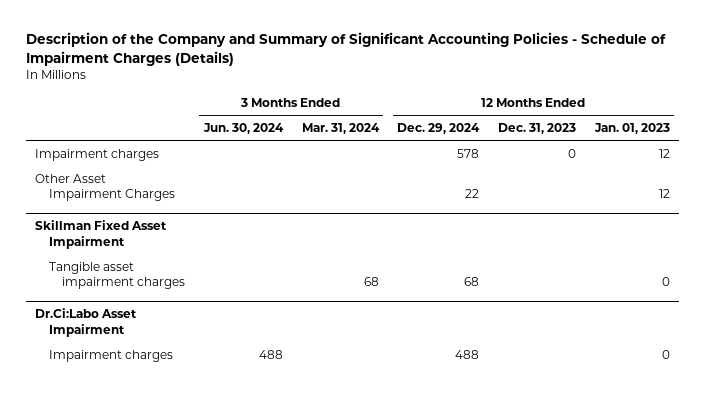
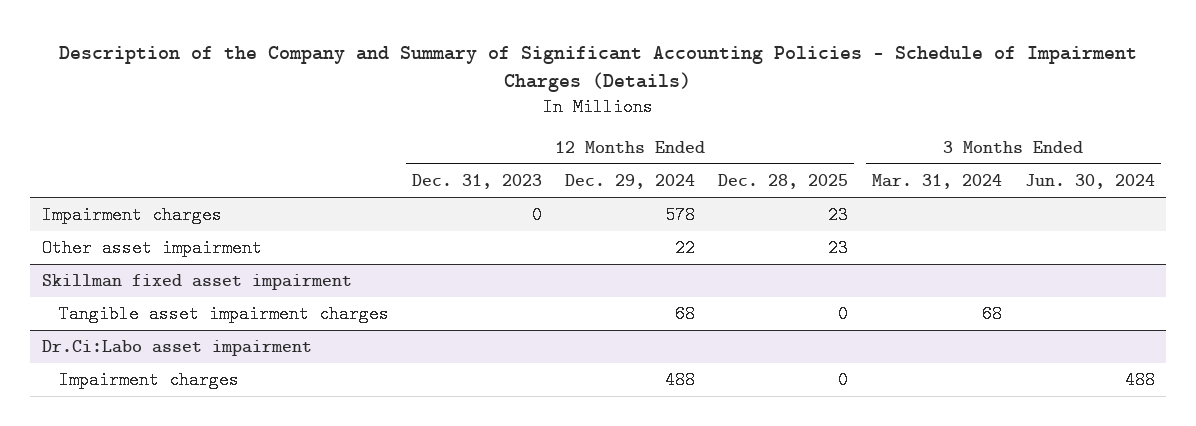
[593,123,670,135] Jan. 01, 2023 -> none
none -> [718,174,849,190] Dec. 28, 2025
[34,173,175,201] Other Asset Impairment Charges -> [41,239,262,258] Other asset impairment
[34,220,167,249] Skillman Fixed Asset Impairment -> [41,274,352,291] Skillman fixed asset impairment
[34,308,137,337] Dr.Ci:Labo Asset Impairment -> [41,340,312,357] Dr.Ci:Labo asset impairment

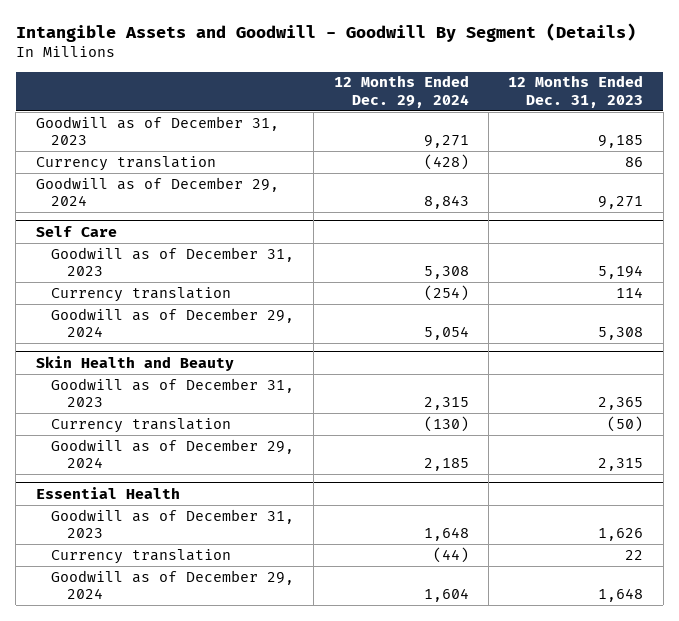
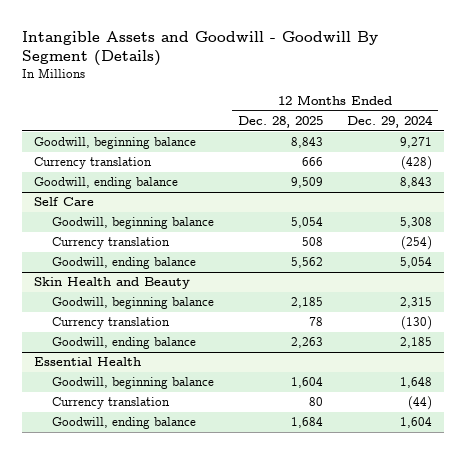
[508,75,644,109] 12 Months Ended Dec. 31, 2023 -> none
none -> [238,116,324,129] Dec. 28, 2025
[35,115,279,146] Goodwill as of December 31, 2023 -> [34,137,197,150] Goodwill, beginning balance
[35,176,279,207] Goodwill as of December 29, 2024 -> [34,177,179,190] Goodwill, ending balance
[51,246,295,277] Goodwill as of December 31, 2023 -> [52,217,215,230] Goodwill, beginning balance
[51,307,295,338] Goodwill as of December 29, 2024 -> [52,257,197,270] Goodwill, ending balance
[51,377,295,408] Goodwill as of December 31, 2023 -> [52,297,215,310] Goodwill, beginning balance
[51,438,295,469] Goodwill as of December 29, 2024 -> [52,337,197,350] Goodwill, ending balance
[51,508,295,539] Goodwill as of December 31, 2023 -> [52,377,215,390] Goodwill, beginning balance
[51,569,295,600] Goodwill as of December 29, 2024 -> [52,417,197,430] Goodwill, ending balance

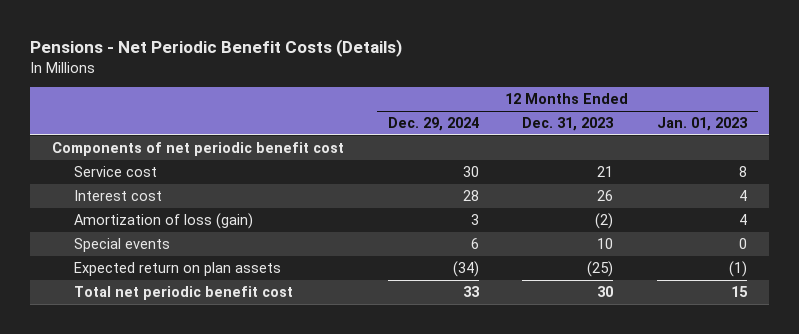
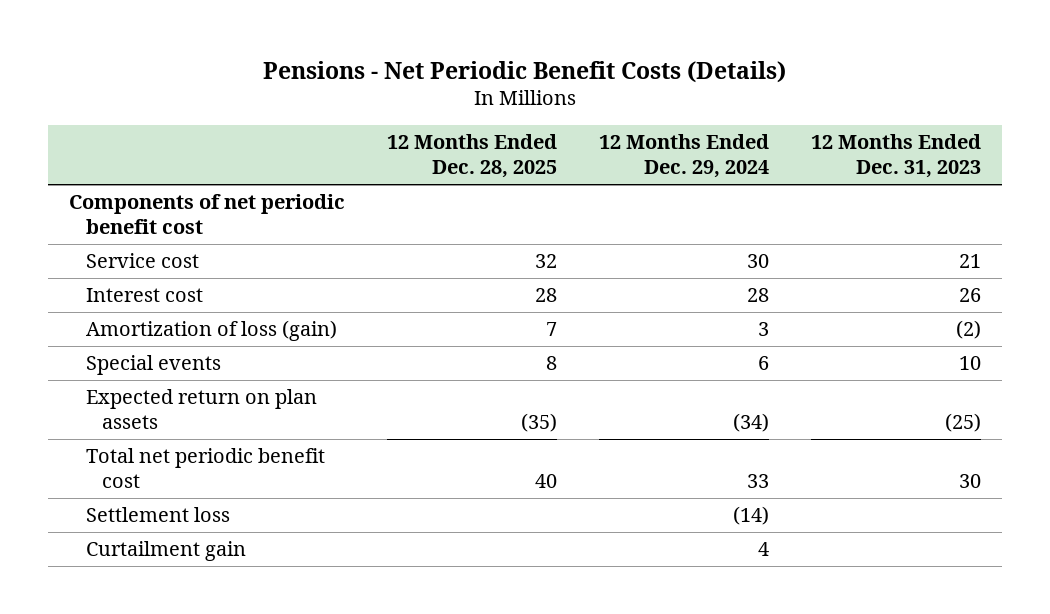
[656,117,748,132] Jan. 01, 2023 -> none
none -> [386,134,557,179] 12 Months Ended Dec. 28, 2025
none -> [85,507,230,523] Settlement loss
none -> [85,541,246,562] Curtailment gain

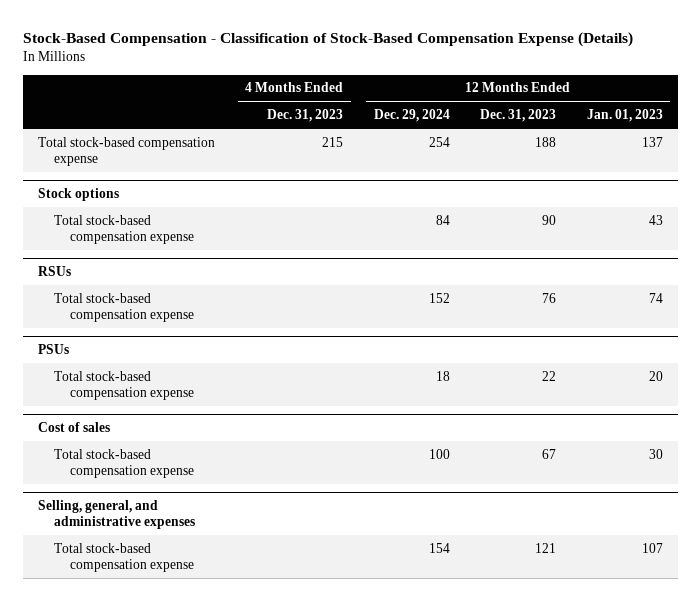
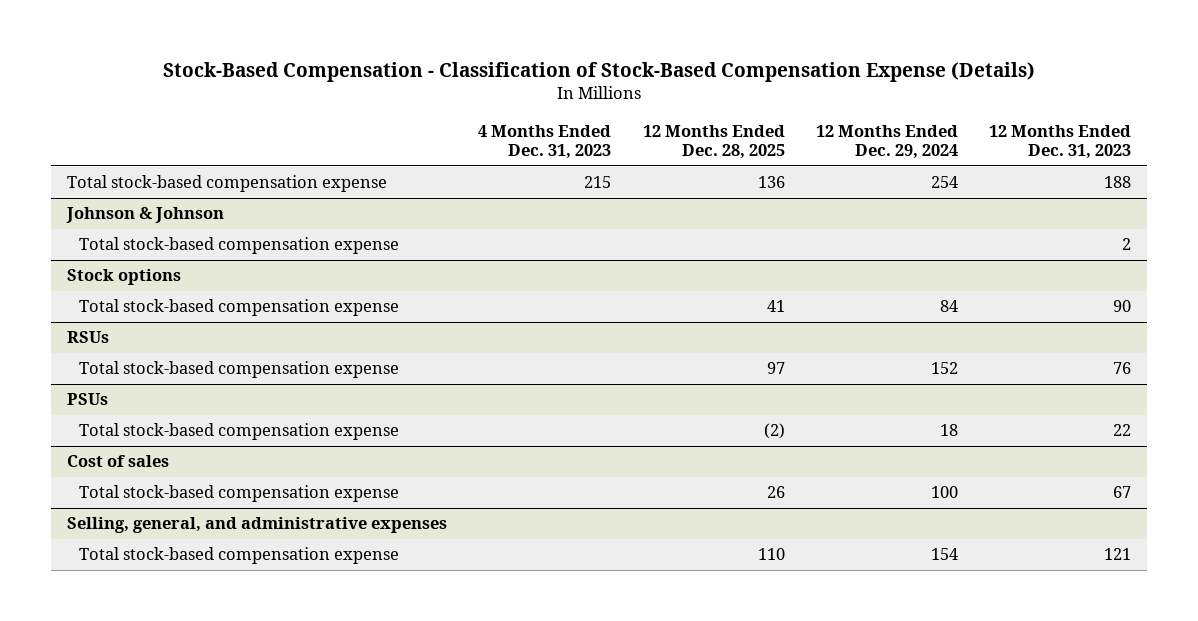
[586,109,663,123] Jan. 01, 2023 -> none
none -> [642,124,785,160] 12 Months Ended Dec. 28, 2025
none -> [65,207,224,224] Johnson & Johnson
none -> [78,237,399,255] Total stock-based compensation expense

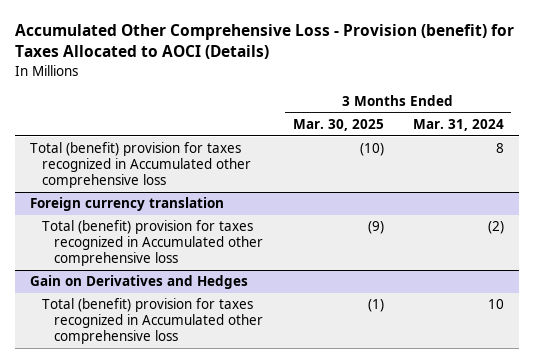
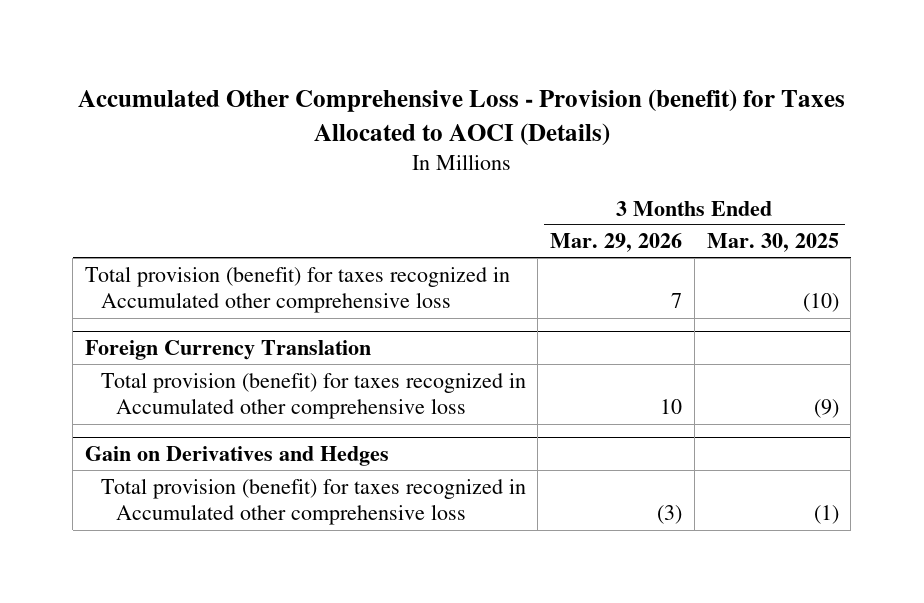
[413,118,505,131] Mar. 31, 2024 -> none
none -> [550,233,683,253] Mar. 29, 2026
[30,142,252,189] Total (benefit) provision for taxes recognized in Accumulated other comprehensive loss -> [85,265,511,314] Total provision (benefit) for taxes recognized in Accumulated other comprehensive loss
[30,197,225,212] Foreign currency translation -> [85,340,372,361] Foreign Currency Translation
[42,220,264,267] Total (benefit) provision for taxes recognized in Accumulated other comprehensive loss -> [100,371,526,420] Total provision (benefit) for taxes recognized in Accumulated other comprehensive loss
[42,298,264,345] Total (benefit) provision for taxes recognized in Accumulated other comprehensive loss -> [100,477,526,526] Total provision (benefit) for taxes recognized in Accumulated other comprehensive loss

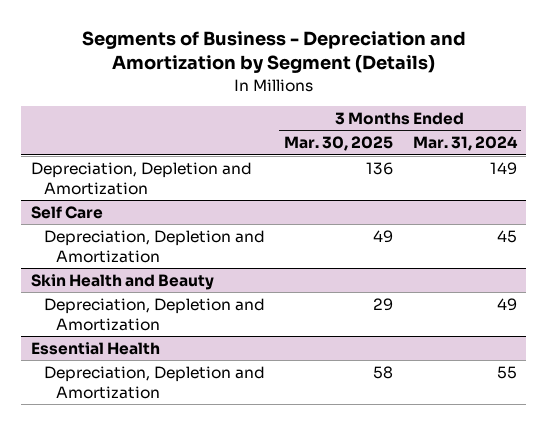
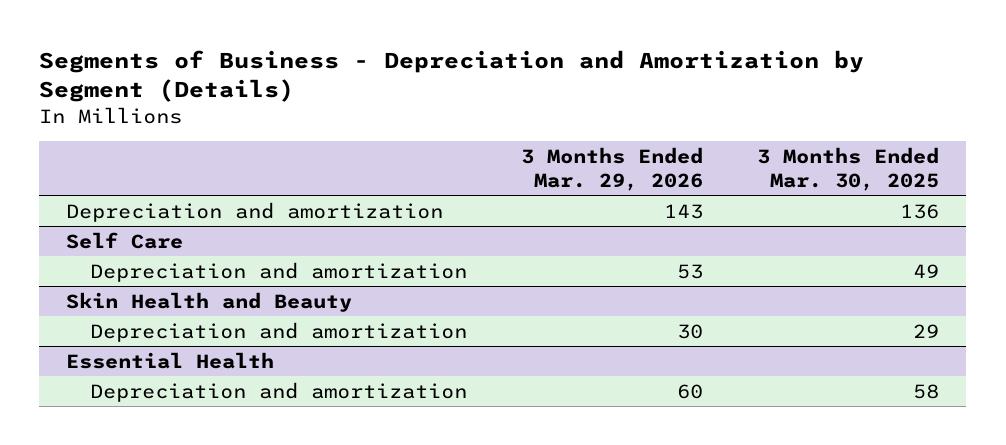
[412,136,518,152] Mar. 31, 2024 -> none
none -> [521,147,704,191] 3 Months Ended Mar. 29, 2026
[30,161,252,196] Depreciation, Depletion and Amortization -> [66,201,444,222] Depreciation and amortization
[43,229,265,264] Depreciation, Depletion and Amortization -> [90,261,468,282] Depreciation and amortization
[43,297,265,332] Depreciation, Depletion and Amortization -> [90,321,468,342] Depreciation and amortization
[43,365,265,400] Depreciation, Depletion and Amortization -> [90,381,468,402] Depreciation and amortization

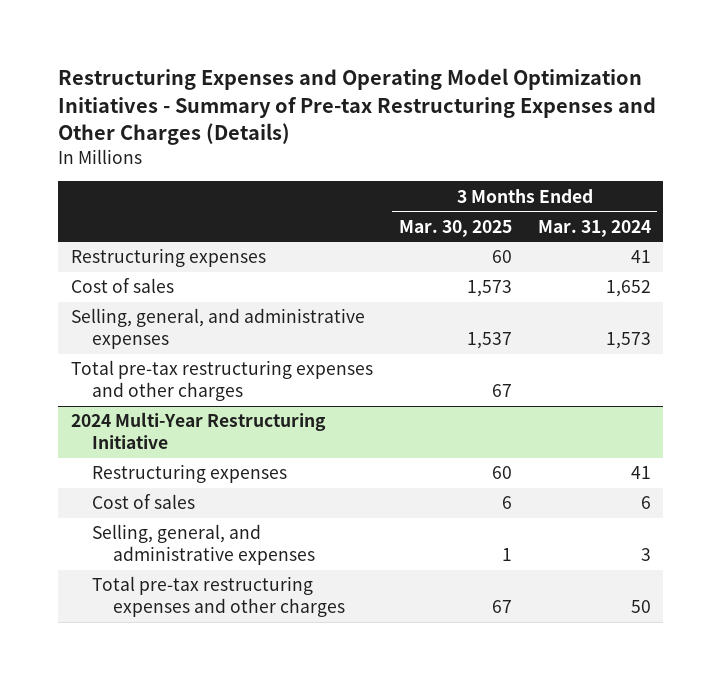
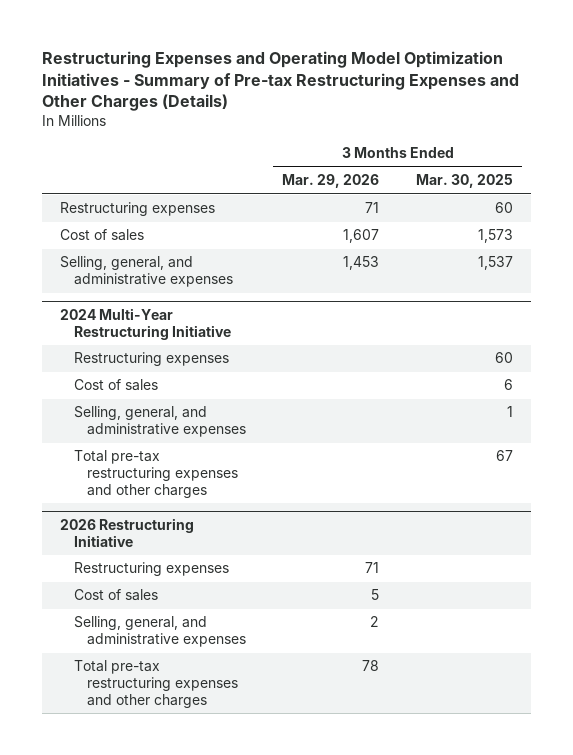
[537,219,651,237] Mar. 31, 2024 -> none
none -> [282,174,380,189] Mar. 29, 2026
[71,360,374,401] Total pre-tax restructuring expenses and other charges -> none
none -> [60,517,195,547] 2026 Restructuring Initiative
none -> [73,562,229,577] Restructuring expenses
none -> [73,589,158,602] Cost of sales
none -> [73,616,247,648] Selling, general, and administrative expenses
none -> [73,660,239,709] Total pre-tax restructuring expenses and other charges

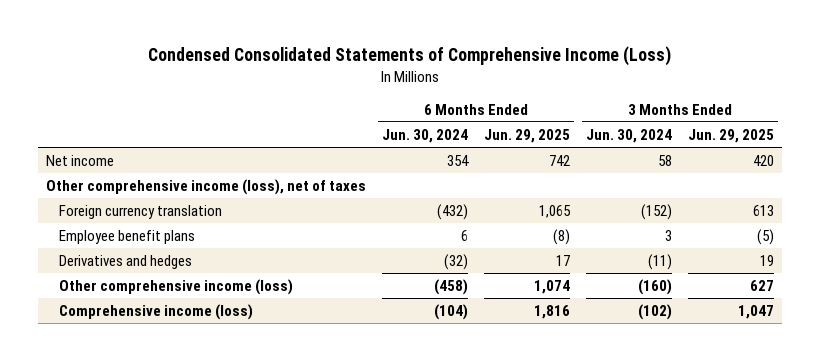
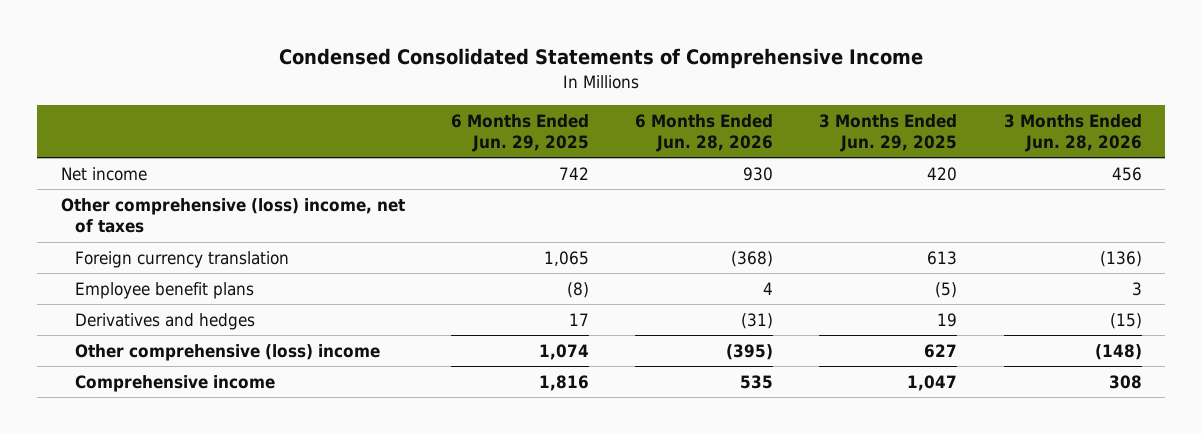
[148,46,672,67] Condensed Consolidated Statements of Comprehensive Income (Loss) -> [279,48,924,70] Condensed Consolidated Statements of Comprehensive Income
[382,128,469,143] Jun. 30, 2024 -> none
[585,128,672,143] Jun. 30, 2024 -> none
none -> [635,113,774,153] 6 Months Ended Jun. 28, 2026
none -> [1003,113,1142,153] 3 Months Ended Jun. 28, 2026
[46,178,367,195] Other comprehensive income (loss), net of taxes -> [60,197,405,234] Other comprehensive (loss) income, net of taxes
[58,278,293,295] Other comprehensive income (loss) -> [74,343,380,361] Other comprehensive (loss) income
[58,303,253,320] Comprehensive income (loss) -> [74,374,275,392] Comprehensive income

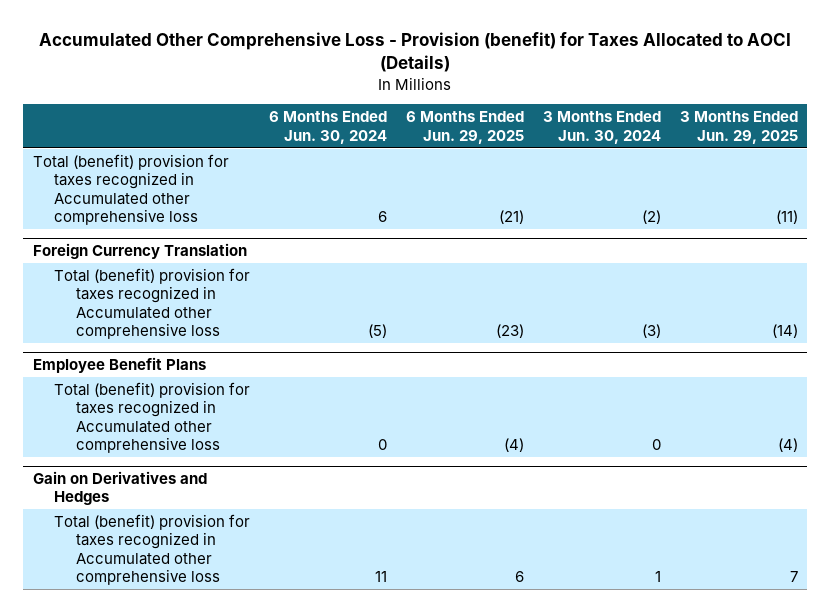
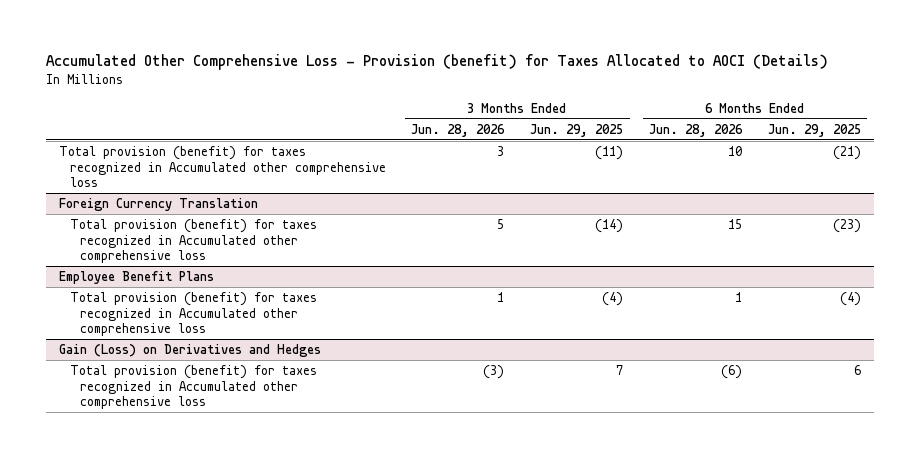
[269,111,388,144] 6 Months Ended Jun. 30, 2024 -> none
[543,111,662,144] 3 Months Ended Jun. 30, 2024 -> none
none -> [411,123,506,137] Jun. 28, 2026
none -> [649,123,744,137] Jun. 28, 2026
[32,153,229,226] Total (benefit) provision for taxes recognized in Accumulated other comprehensive loss -> [58,146,386,188] Total provision (benefit) for taxes recognized in Accumulated other comprehensive loss
[54,267,251,340] Total (benefit) provision for taxes recognized in Accumulated other comprehensive loss -> [69,219,317,264] Total provision (benefit) for taxes recognized in Accumulated other comprehensive loss
[54,381,251,454] Total (benefit) provision for taxes recognized in Accumulated other comprehensive loss -> [69,292,317,337] Total provision (benefit) for taxes recognized in Accumulated other comprehensive loss
[32,471,207,506] Gain on Derivatives and Hedges -> [58,344,321,358] Gain (Loss) on Derivatives and Hedges
[54,513,251,586] Total (benefit) provision for taxes recognized in Accumulated other comprehensive loss -> [69,365,317,410] Total provision (benefit) for taxes recognized in Accumulated other comprehensive loss

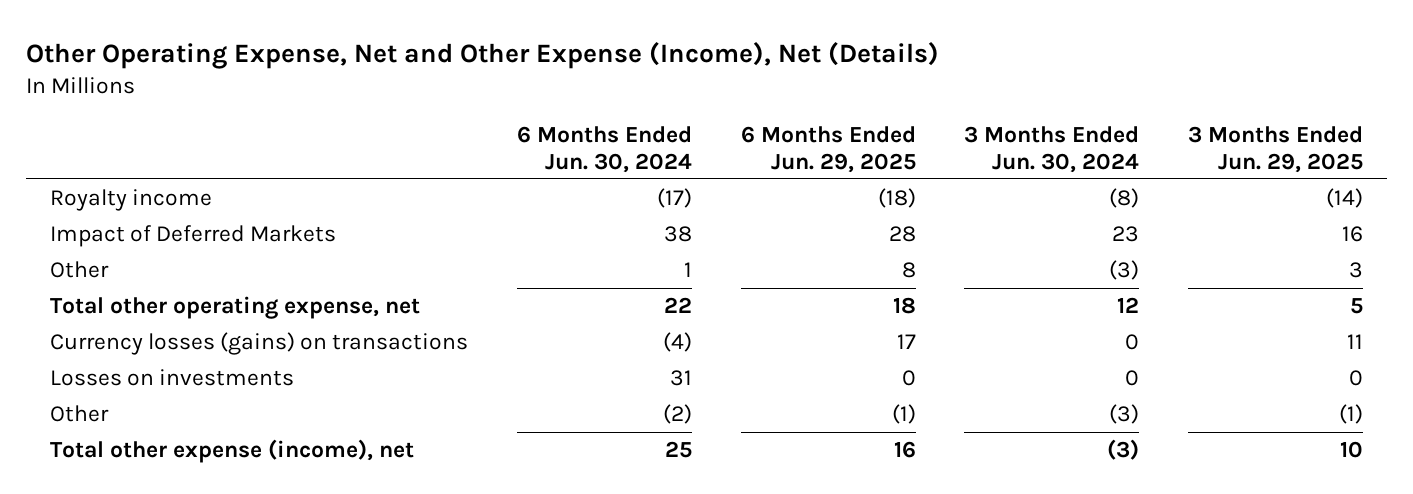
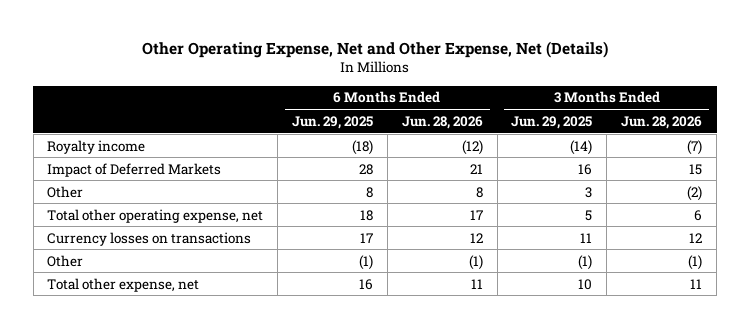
[25,41,939,69] Other Operating Expense, Net and Other Expense (Income), Net (Details) -> [141,40,608,58] Other Operating Expense, Net and Other Expense, Net (Details)
[517,125,693,173] 6 Months Ended Jun. 30, 2024 -> none
[964,125,1140,173] 3 Months Ended Jun. 30, 2024 -> none
none -> [401,115,483,129] Jun. 28, 2026
none -> [621,115,703,129] Jun. 28, 2026
[50,369,295,387] Losses on investments -> none
[50,332,469,356] Currency losses (gains) on transactions -> [47,231,252,246] Currency losses on transactions
[50,439,415,464] Total other expense (income), net -> [47,277,200,292] Total other expense, net

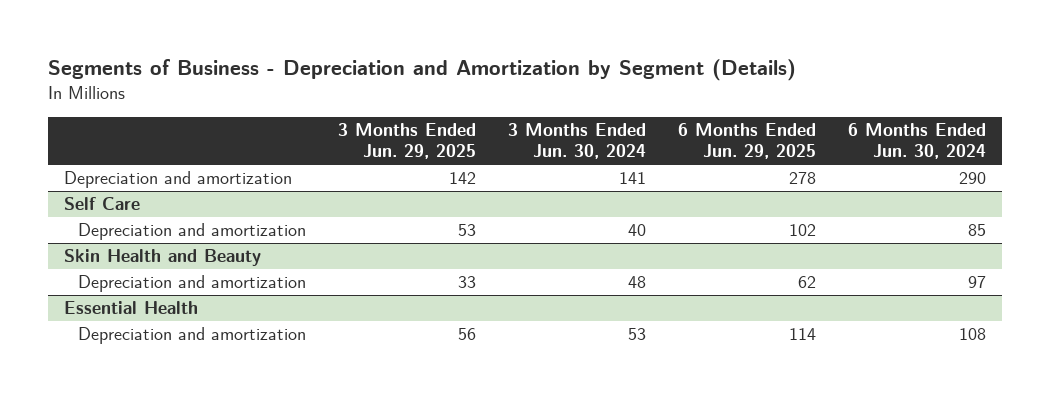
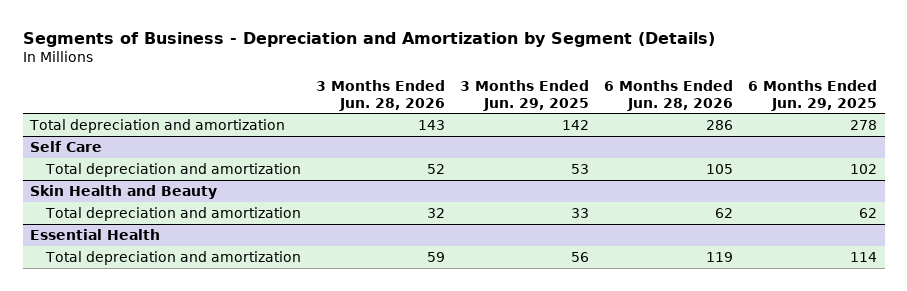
[507,123,646,160] 3 Months Ended Jun. 30, 2024 -> none
[847,123,986,160] 6 Months Ended Jun. 30, 2024 -> none
none -> [315,80,445,111] 3 Months Ended Jun. 28, 2026
none -> [604,80,734,111] 6 Months Ended Jun. 28, 2026
[63,171,292,189] Depreciation and amortization -> [29,118,286,133] Total depreciation and amortization
[77,223,306,241] Depreciation and amortization -> [44,162,301,177] Total depreciation and amortization
[77,275,306,293] Depreciation and amortization -> [44,206,301,221] Total depreciation and amortization
[77,327,306,345] Depreciation and amortization -> [44,250,301,265] Total depreciation and amortization

